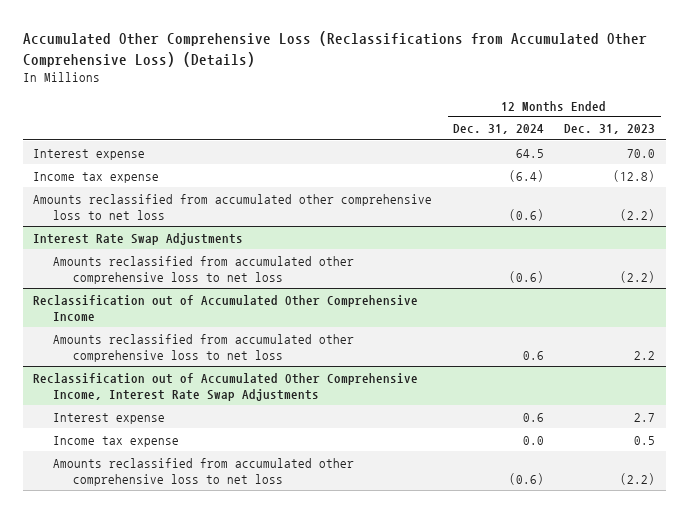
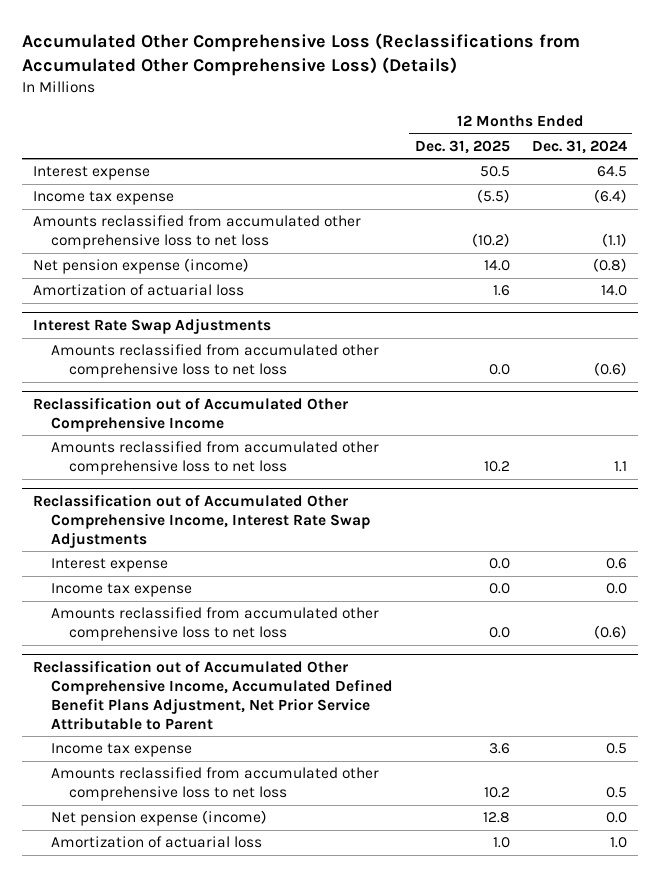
[564,124,656,135] Dec. 31, 2023 -> none
none -> [414,139,510,154] Dec. 31, 2025
[508,209,544,222] (0.6) -> [601,233,627,248] (1.1)
none -> [33,258,250,275] Net pension expense (income)
none -> [33,284,245,297] Amortization of actuarial loss
[522,351,544,361] 0.6 -> [613,461,627,473] 1.1
none -> [33,659,393,730] Reclassification out of Accumulated Other Comprehensive Income, Accumulated Defined Benefit Plans Adjustment, Net Prior Service Attributable to Parent
none -> [50,743,192,758] Income tax expense
none -> [50,767,379,802] Amounts reclassified from accumulated other comprehensive loss to net loss
none -> [50,810,267,827] Net pension expense (income)
none -> [50,836,262,849] Amortization of actuarial loss

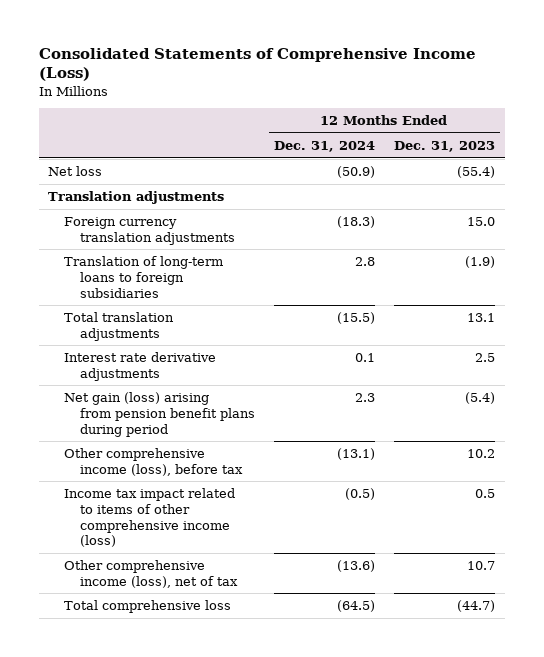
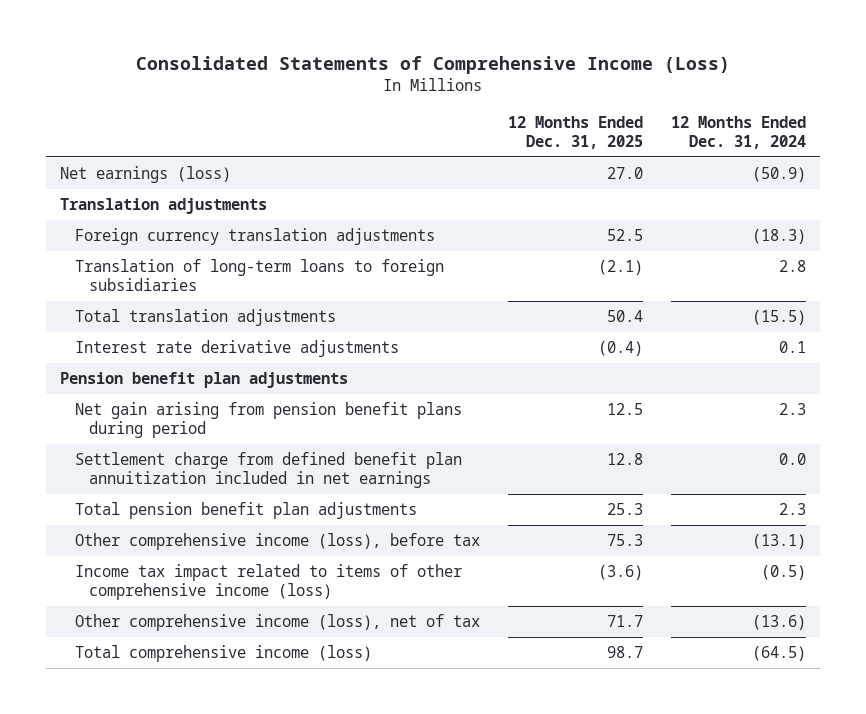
[394,140,496,152] Dec. 31, 2023 -> none
none -> [507,116,643,149] 12 Months Ended Dec. 31, 2025
[48,165,103,176] Net loss -> [60,166,232,184] Net earnings (loss)
none -> [60,372,349,389] Pension benefit plan adjustments
[63,391,255,437] Net gain (loss) arising from pension benefit plans during period -> [74,402,462,439] Net gain arising from pension benefit plans during period
none -> [74,452,462,489] Settlement charge from defined benefit plan annuitization included in net earnings
none -> [74,502,417,520] Total pension benefit plan adjustments
[63,599,231,613] Total comprehensive loss -> [74,645,372,663] Total comprehensive income (loss)

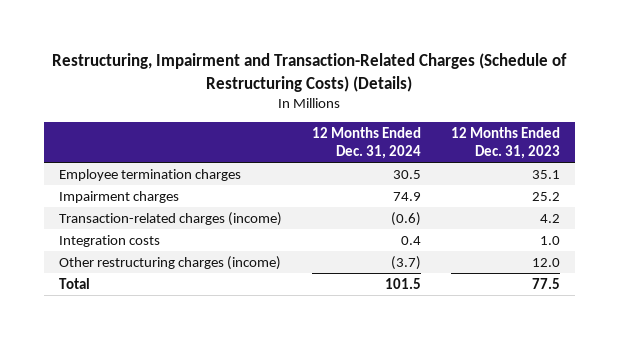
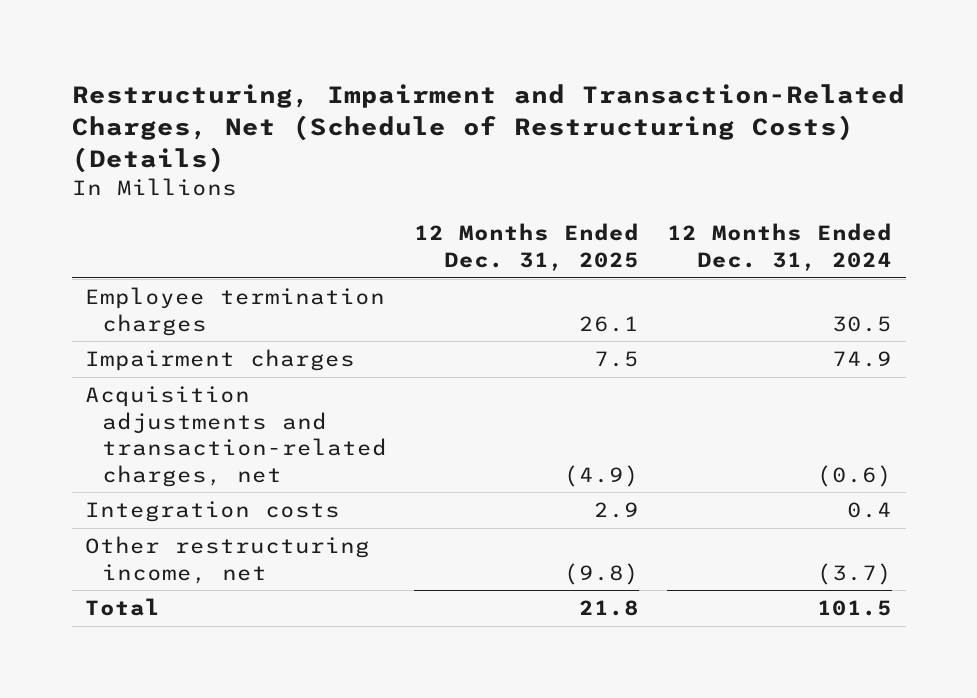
[52,53,568,92] Restructuring, Impairment and Transaction-Related Charges (Schedule of Restructuring Costs) (Details) -> [71,84,905,174] Restructuring, Impairment and Transaction-Related Charges, Net (Schedule of Restructuring Costs) (Details)
[450,126,560,160] 12 Months Ended Dec. 31, 2023 -> none
none -> [414,223,640,271] 12 Months Ended Dec. 31, 2025
[58,211,282,226] Transaction-related charges (income) -> [85,386,387,487] Acquisition adjustments and transaction-related charges, net
[58,255,281,270] Other restructuring charges (income) -> [85,536,371,584] Other restructuring income, net

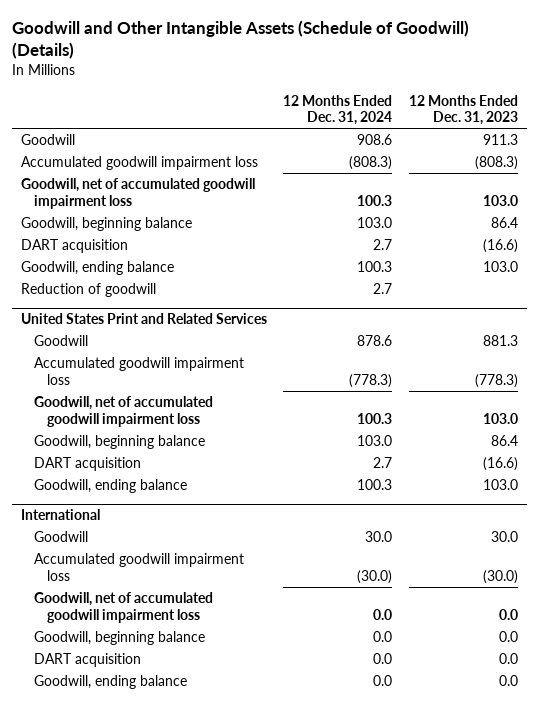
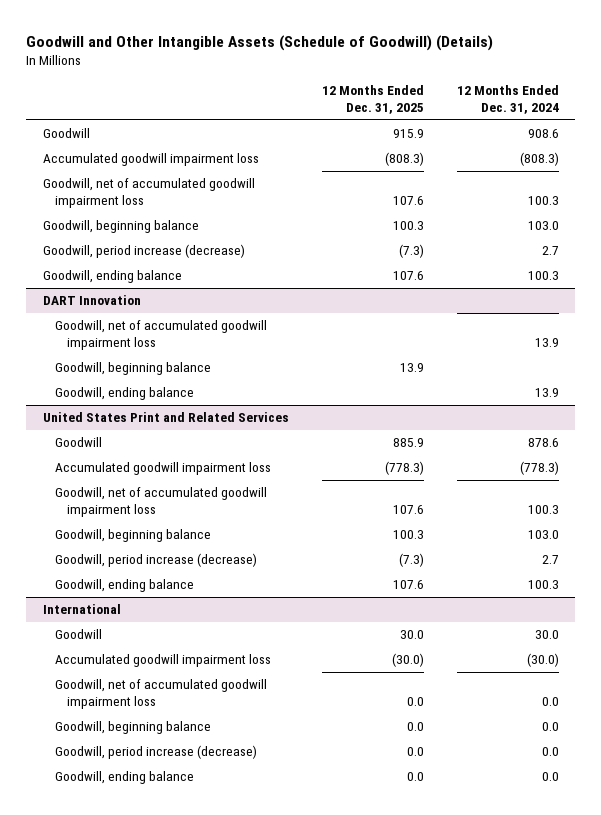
[409,94,519,126] 12 Months Ended Dec. 31, 2023 -> none
none -> [321,85,424,114] 12 Months Ended Dec. 31, 2025
[20,239,128,254] DART acquisition -> [42,244,245,259] Goodwill, period increase (decrease)
[20,283,156,298] Reduction of goodwill -> none
none -> [42,295,141,306] DART Innovation
none -> [54,320,267,350] Goodwill, net of accumulated goodwill impairment loss
none -> [54,362,211,376] Goodwill, beginning balance
none -> [54,387,194,401] Goodwill, ending balance
[33,457,141,472] DART acquisition -> [54,553,257,568] Goodwill, period increase (decrease)
[33,653,141,668] DART acquisition -> [54,745,257,760] Goodwill, period increase (decrease)

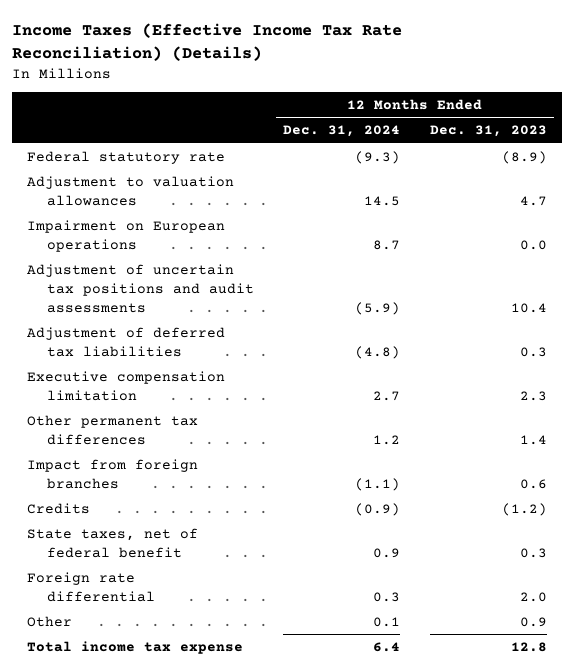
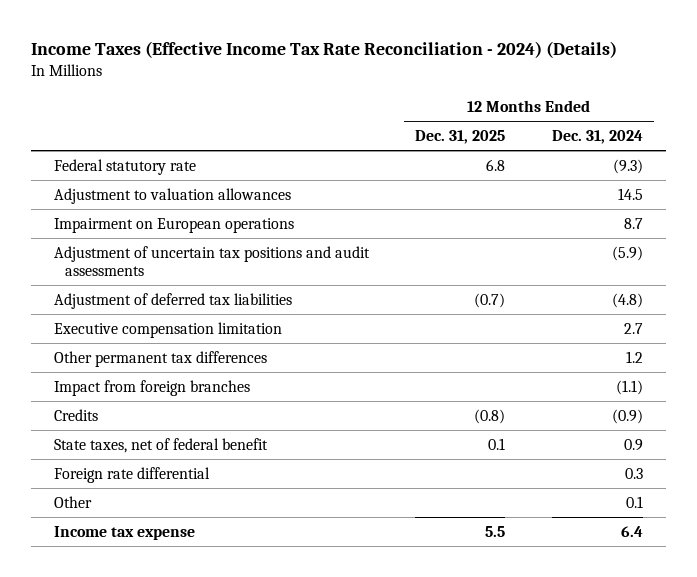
[12,23,403,61] Income Taxes (Effective Income Tax Rate Reconciliation) (Details) -> [31,41,618,59] Income Taxes (Effective Income Tax Rate Reconciliation - 2024) (Details)
[429,125,547,138] Dec. 31, 2023 -> none
none -> [415,129,506,144] Dec. 31, 2025
[27,640,244,654] Total income tax expense -> [54,525,196,540] Income tax expense

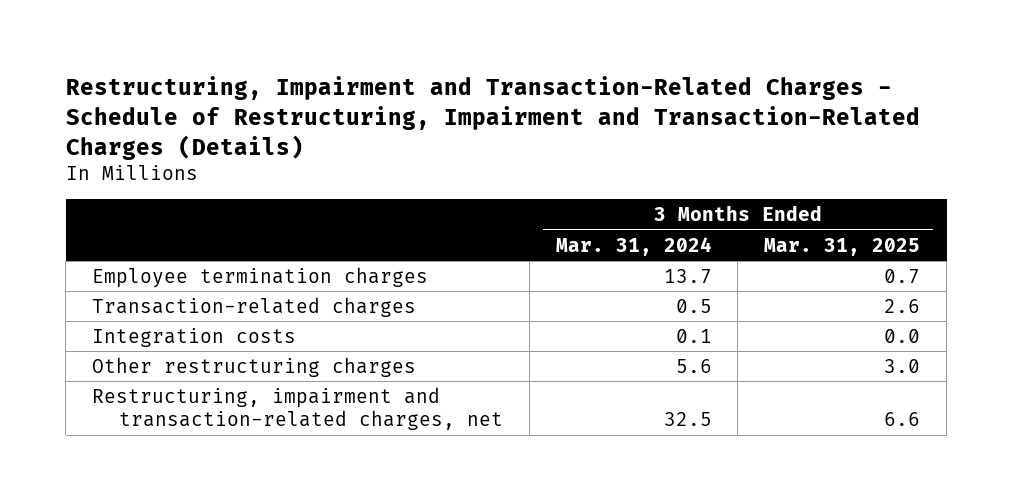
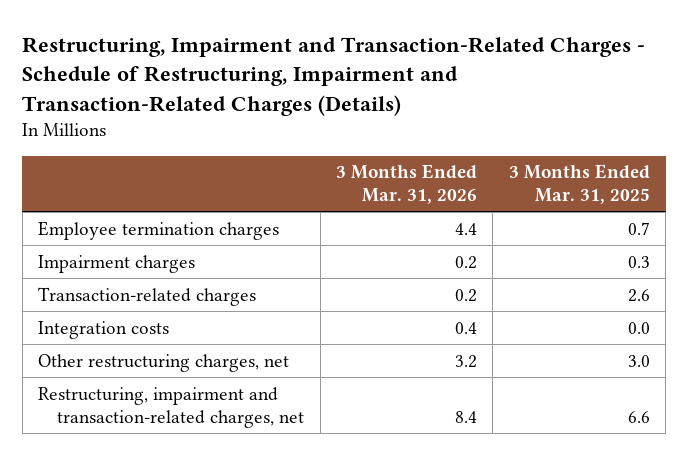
[555,236,712,256] Mar. 31, 2024 -> none
none -> [336,164,478,205] 3 Months Ended Mar. 31, 2026
none -> [37,254,195,273] Impairment charges
[92,356,417,377] Other restructuring charges -> [37,353,289,372] Other restructuring charges, net

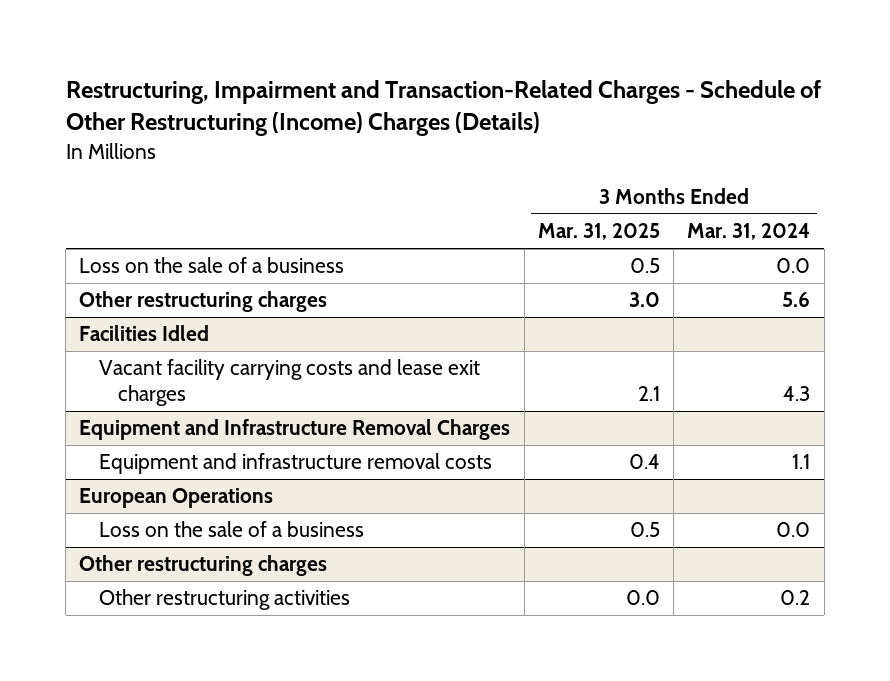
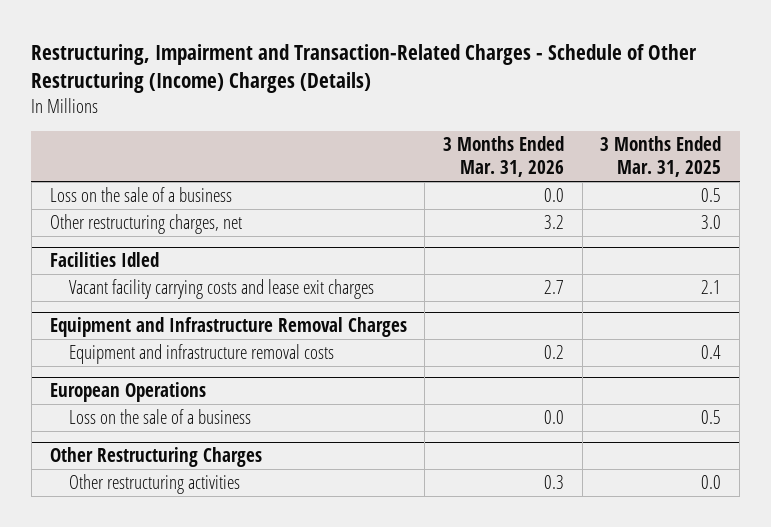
[687,223,811,241] Mar. 31, 2024 -> none
none -> [443,136,565,177] 3 Months Ended Mar. 31, 2026
[79,291,328,313] Other restructuring charges -> [49,214,242,235] Other restructuring charges, net
[79,555,328,577] Other restructuring charges -> [49,447,262,468] Other Restructuring Charges

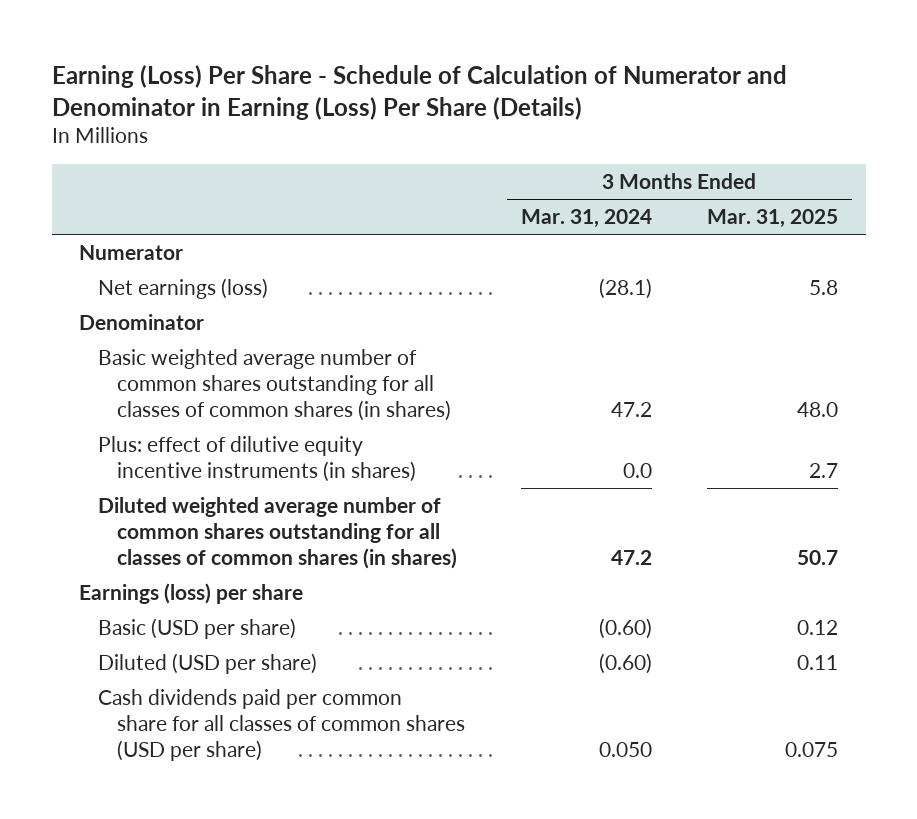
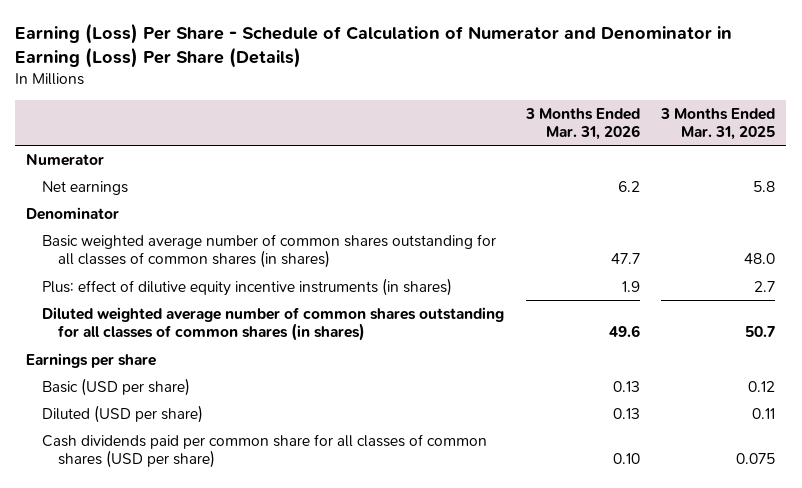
[520,209,652,229] Mar. 31, 2024 -> none
none -> [524,107,640,140] 3 Months Ended Mar. 31, 2026
[98,278,269,300] Net earnings (loss) -> [41,180,128,195] Net earnings
[79,583,304,605] Earnings (loss) per share -> [26,352,157,368] Earnings per share

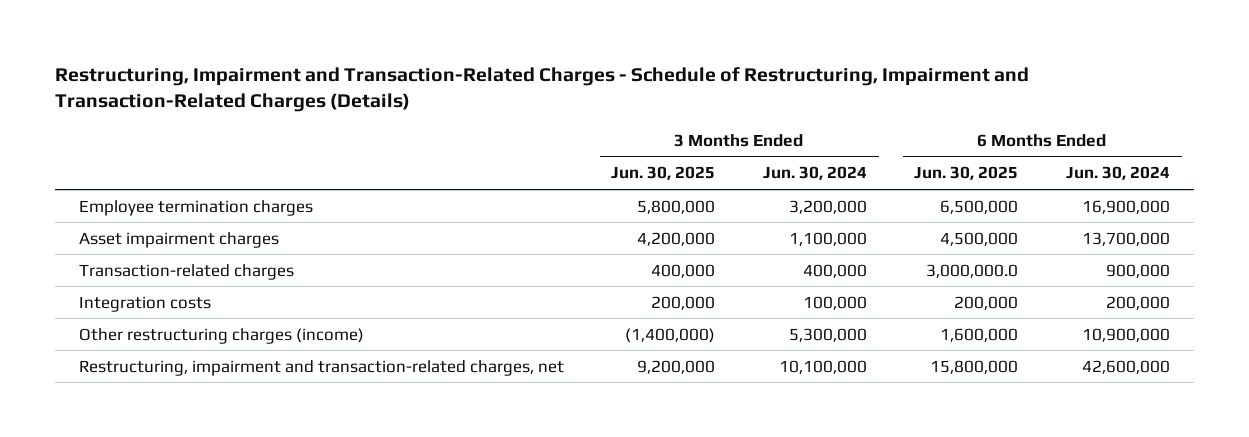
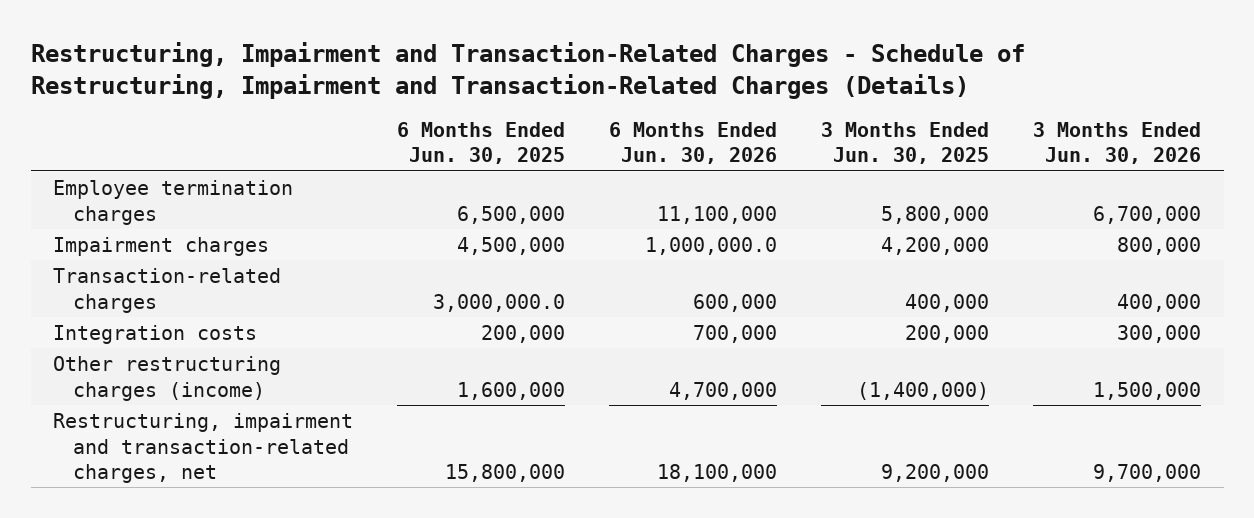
[762,166,867,181] Jun. 30, 2024 -> none
[1065,166,1170,181] Jun. 30, 2024 -> none
none -> [609,122,778,165] 6 Months Ended Jun. 30, 2026
none -> [1033,122,1202,165] 3 Months Ended Jun. 30, 2026
[78,231,279,248] Asset impairment charges -> [53,237,270,257] Impairment charges

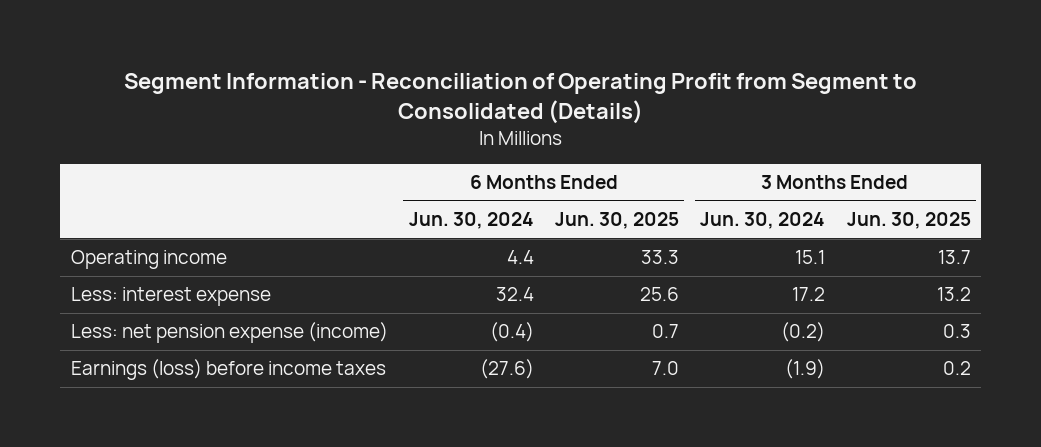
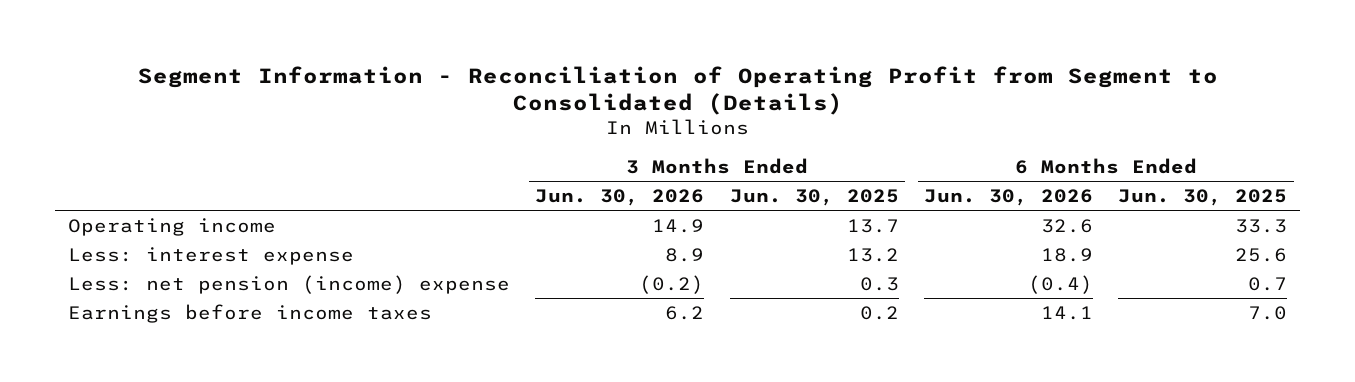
[408,212,534,230] Jun. 30, 2024 -> none
[700,212,826,230] Jun. 30, 2024 -> none
none -> [535,189,705,207] Jun. 30, 2026
none -> [923,189,1093,207] Jun. 30, 2026
[70,322,388,344] Less: net pension expense (income) -> [67,274,510,294] Less: net pension (income) expense
[70,359,386,381] Earnings (loss) before income taxes -> [67,303,432,323] Earnings before income taxes

